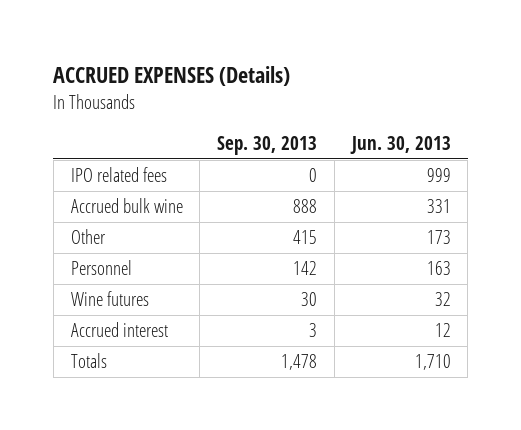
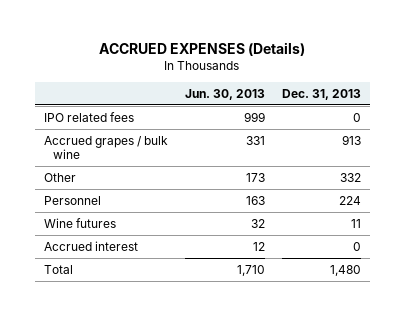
[217,136,318,156] Sep. 30, 2013 -> none
none -> [282,88,362,100] Dec. 31, 2013
[70,198,183,214] Accrued bulk wine -> [43,135,168,160] Accrued grapes / bulk wine
[70,353,107,369] Totals -> [43,264,73,274] Total

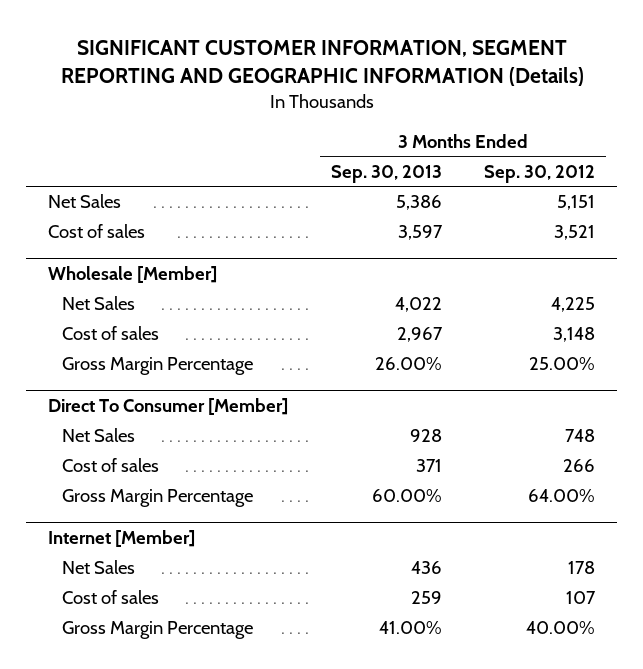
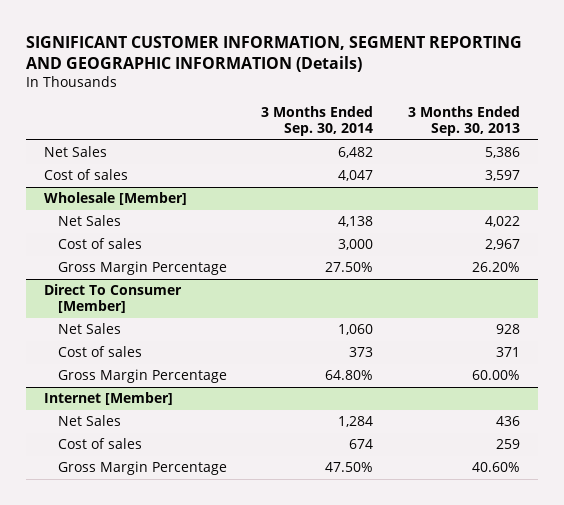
[484,164,596,183] Sep. 30, 2012 -> none
none -> [261,106,374,137] 3 Months Ended Sep. 30, 2014
[374,357,442,371] 26.00% -> [472,262,521,273] 26.20%
[378,621,442,635] 41.00% -> [472,462,521,473] 40.60%

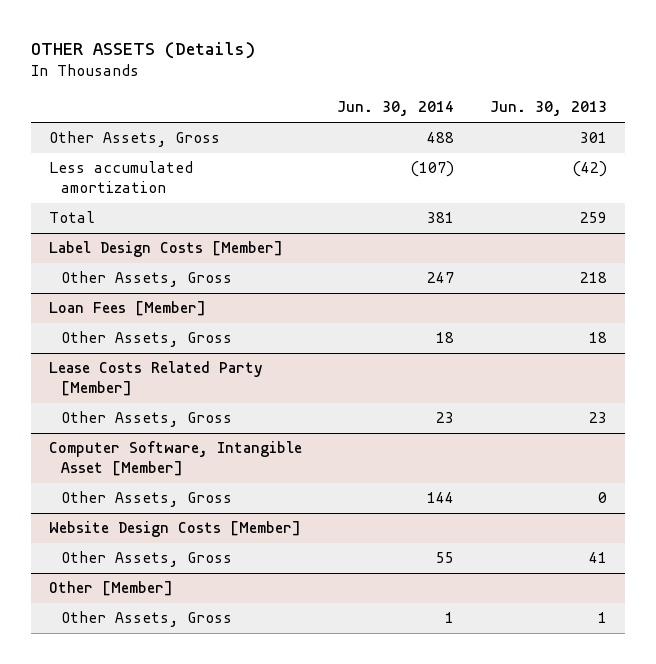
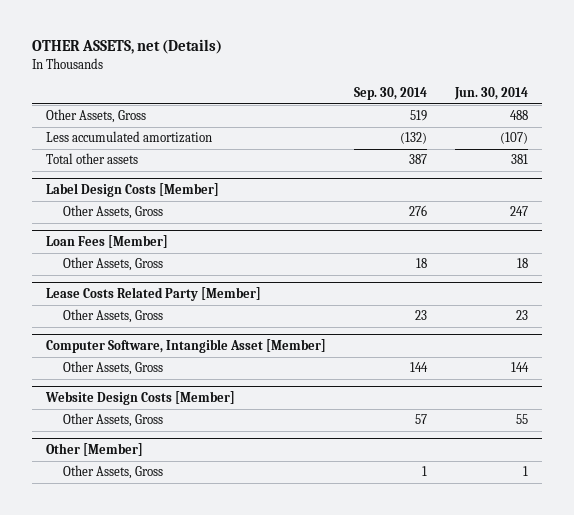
[31,42,256,60] OTHER ASSETS (Details) -> [31,39,222,55] OTHER ASSETS, net (Details)
[489,101,607,117] Jun. 30, 2013 -> none
none -> [354,86,428,100] Sep. 30, 2014
[48,211,95,224] Total -> [45,153,138,165] Total other assets

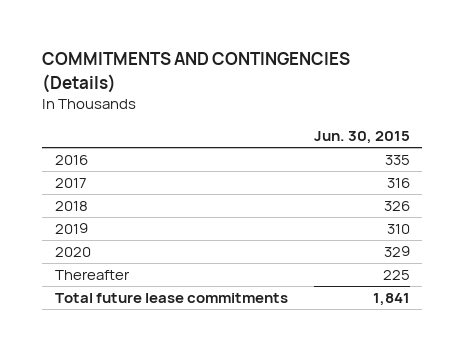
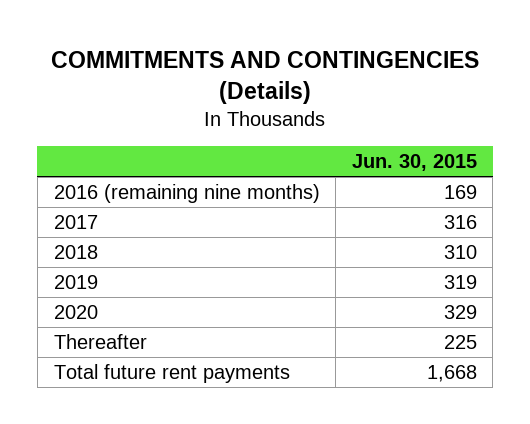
[55,155,89,166] 2016 -> [53,184,320,204] 2016 (remaining nine months)
[384,155,410,166] 335 -> [443,185,477,200] 169
[383,201,410,212] 326 -> [443,245,477,260] 310
[386,224,410,235] 310 -> [443,275,477,290] 319
[55,293,289,304] Total future lease commitments -> [53,364,290,384] Total future rent payments
[372,293,410,307] 1,841 -> [426,365,477,383] 1,668

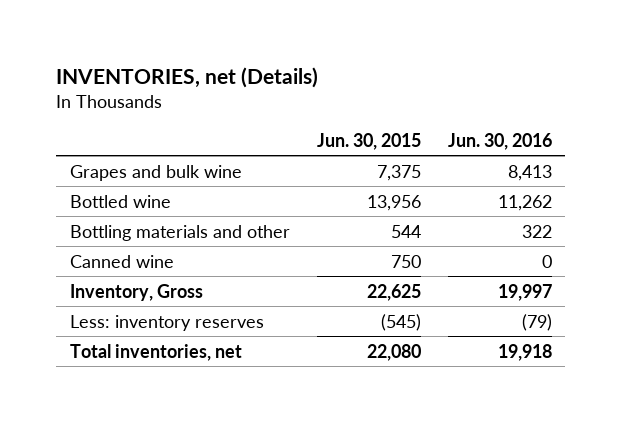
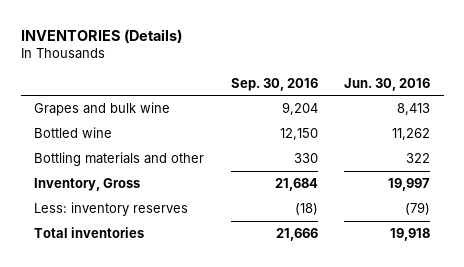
[56,66,319,88] INVENTORIES, net (Details) -> [20,28,182,43] INVENTORIES (Details)
[316,132,421,150] Jun. 30, 2015 -> none
none -> [230,77,318,91] Sep. 30, 2016
[69,254,174,268] Canned wine -> none
[69,343,242,361] Total inventories, net -> [33,226,144,238] Total inventories

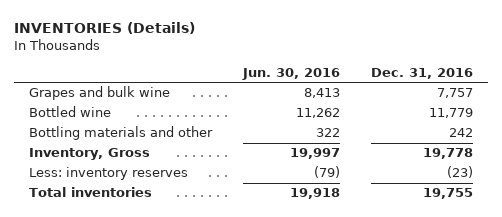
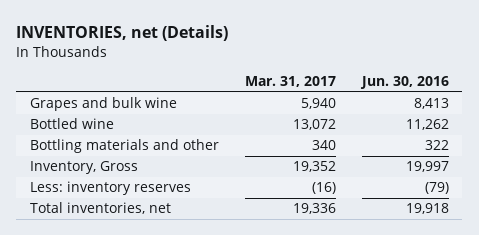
[14,22,196,35] INVENTORIES (Details) -> [16,25,229,42] INVENTORIES, net (Details)
[370,67,473,79] Dec. 31, 2016 -> none
none -> [244,76,336,88] Mar. 31, 2017
[29,187,153,198] Total inventories -> [29,202,171,215] Total inventories, net

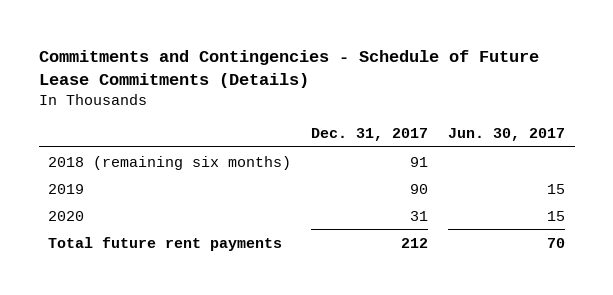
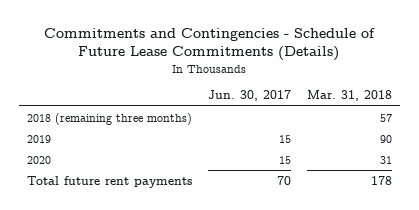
[311,127,429,141] Dec. 31, 2017 -> none
none -> [306,90,392,102] Mar. 31, 2018
[48,155,292,170] 2018 (remaining six months) -> [27,112,193,125] 2018 (remaining three months)

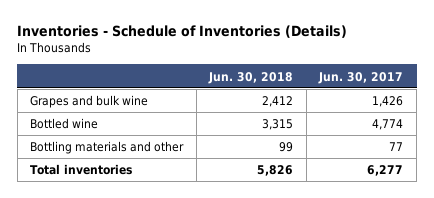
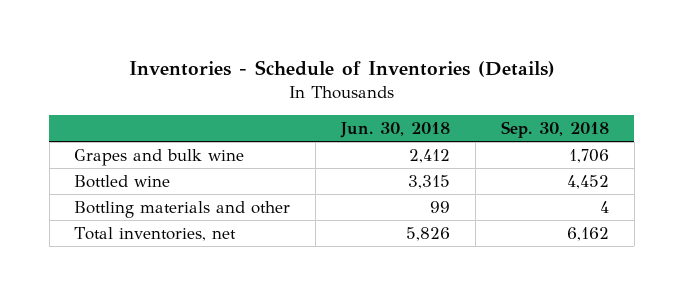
[318,71,404,84] Jun. 30, 2017 -> none
none -> [500,121,609,139] Sep. 30, 2018
[30,164,133,176] Total inventories -> [74,226,237,241] Total inventories, net

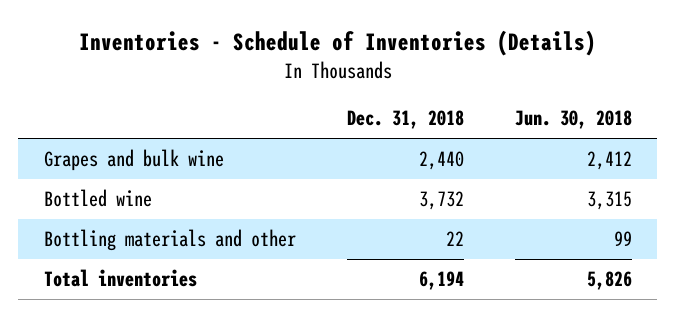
[500,121,609,139] Sep. 30, 2018 -> none
none -> [346,110,464,130] Dec. 31, 2018
[74,226,237,241] Total inventories, net -> [43,269,197,288] Total inventories

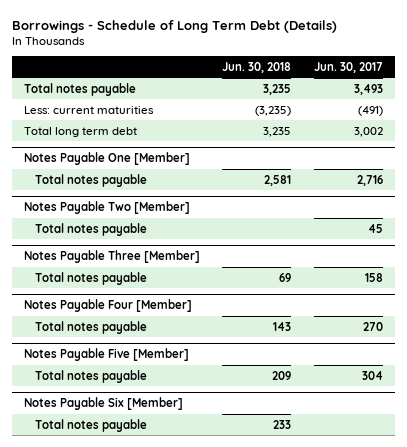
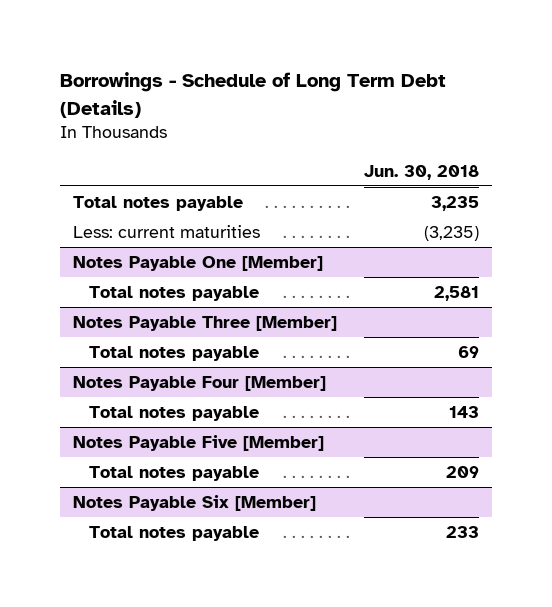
[314,61,384,73] Jun. 30, 2017 -> none
[23,126,137,137] Total long term debt -> none
[23,201,190,215] Notes Payable Two [Member] -> none
[34,222,147,236] Total notes payable -> none

